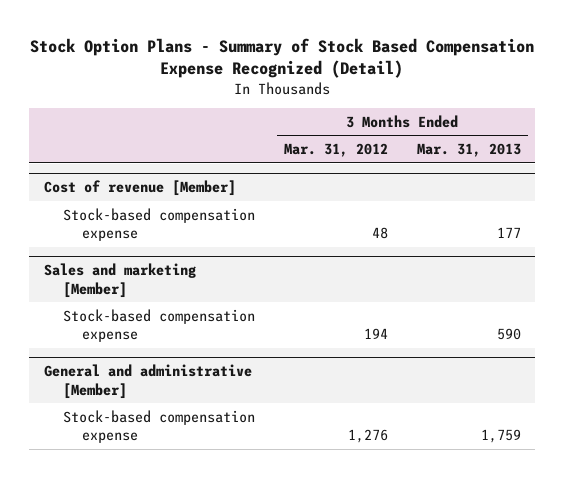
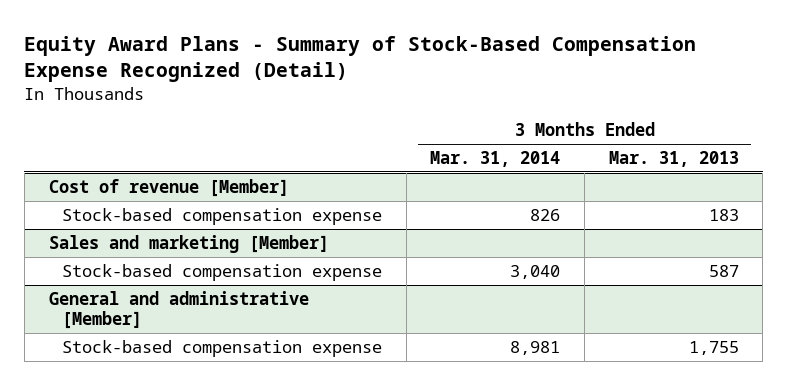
[30,37,535,79] Stock Option Plans - Summary of Stock Based Compensation Expense Recognized (Detail) -> [24,35,697,82] Equity Award Plans - Summary of Stock-Based Compensation Expense Recognized (Detail)
[283,143,388,158] Mar. 31, 2012 -> none
none -> [430,150,561,167] Mar. 31, 2014
[496,227,521,239] 177 -> [708,208,739,221] 183
[496,328,521,341] 590 -> [708,264,739,277] 587
[480,429,521,444] 1,759 -> [688,340,739,355] 1,755

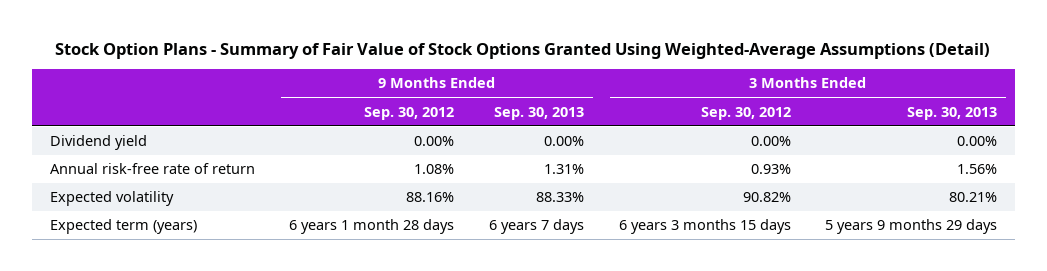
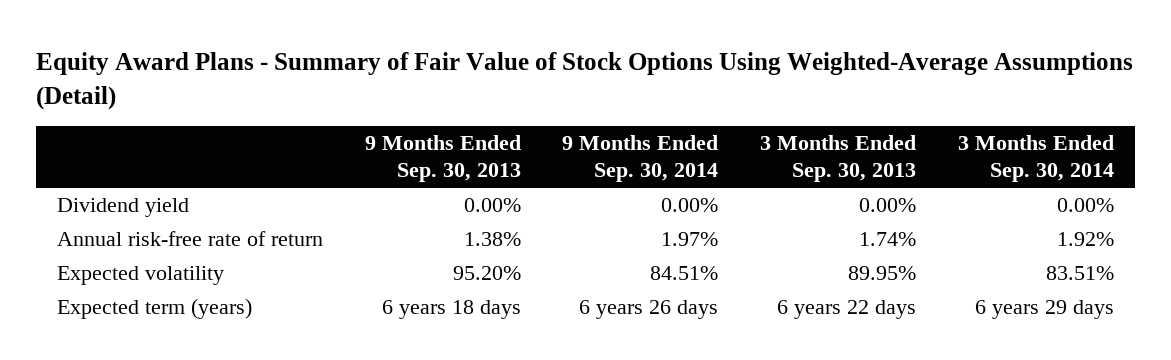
[55,42,991,59] Stock Option Plans - Summary of Fair Value of Stock Options Granted Using Weighted-Average Assumptions (Detail) -> [36,52,1134,110] Equity Award Plans - Summary of Fair Value of Stock Options Using Weighted-Average Assumptions (Detail)
[364,106,455,120] Sep. 30, 2012 -> none
[700,106,791,120] Sep. 30, 2012 -> none
none -> [562,135,719,183] 9 Months Ended Sep. 30, 2014
none -> [957,135,1114,183] 3 Months Ended Sep. 30, 2014
[543,164,584,175] 1.31% -> [463,232,521,247] 1.38%
[957,164,998,175] 1.56% -> [859,232,917,247] 1.74%
[535,192,584,203] 88.33% -> [452,266,521,281] 95.20%
[949,192,998,203] 80.21% -> [848,266,917,281] 89.95%
[488,219,584,235] 6 years 7 days -> [381,300,521,320] 6 years 18 days
[825,219,998,235] 5 years 9 months 29 days -> [777,300,917,320] 6 years 22 days

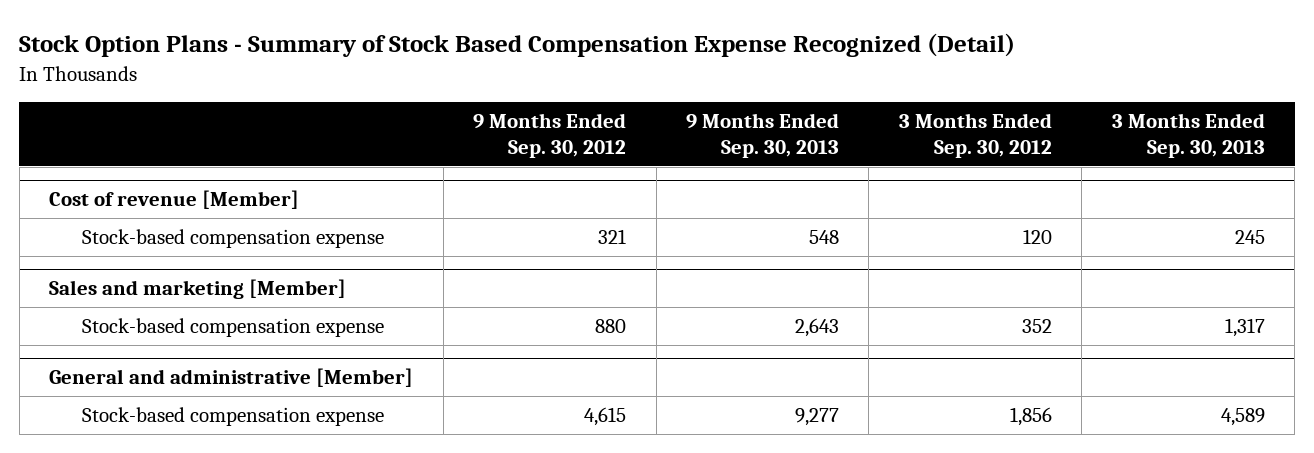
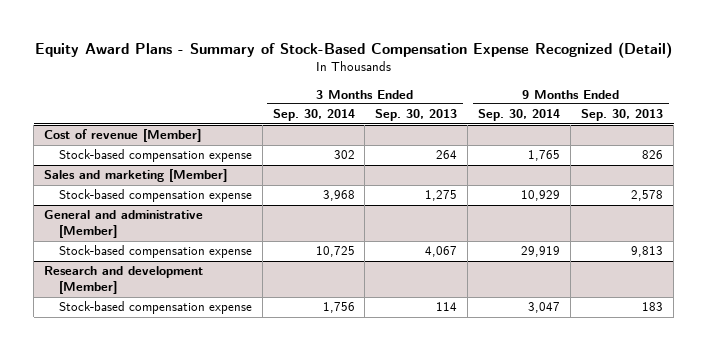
[19,33,1016,58] Stock Option Plans - Summary of Stock Based Compensation Expense Recognized (Detail) -> [34,41,672,58] Equity Award Plans - Summary of Stock-Based Compensation Expense Recognized (Detail)
[473,112,627,159] 9 Months Ended Sep. 30, 2012 -> none
[898,112,1052,159] 3 Months Ended Sep. 30, 2012 -> none
none -> [272,109,355,122] Sep. 30, 2014
none -> [478,109,561,122] Sep. 30, 2014
[808,230,839,245] 548 -> [642,150,664,160] 826
[1234,230,1265,245] 245 -> [436,150,458,160] 264
[794,318,839,338] 2,643 -> [631,190,664,202] 2,578
[1224,318,1265,338] 1,317 -> [425,190,458,202] 1,275
[794,408,839,427] 9,277 -> [631,246,664,258] 9,813
[1220,408,1265,427] 4,589 -> [425,246,458,258] 4,067
none -> [44,266,204,295] Research and development [Member]
none -> [58,301,252,315] Stock-based compensation expense

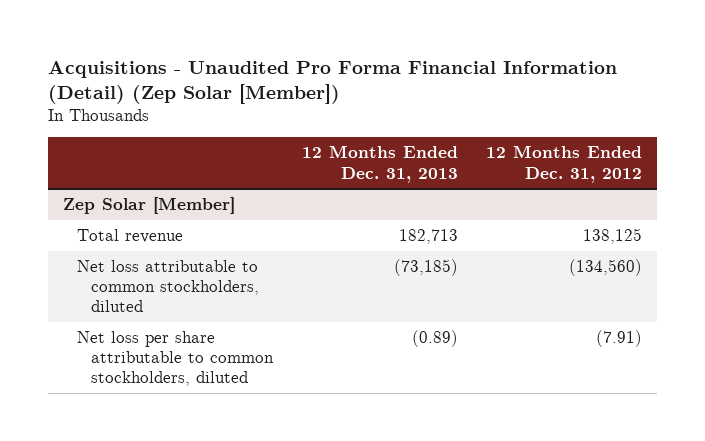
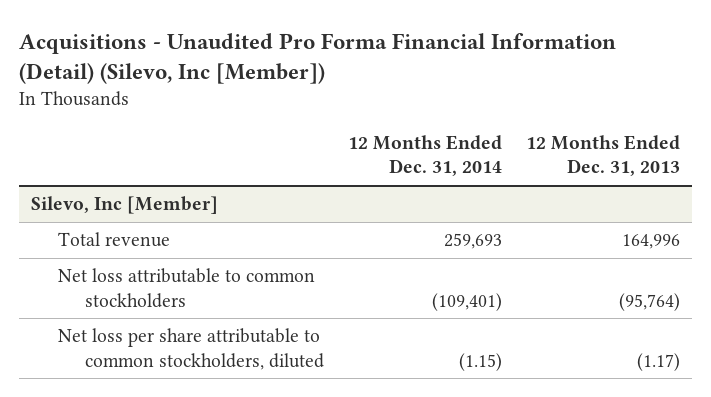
[48,60,618,105] Acquisitions - Unaudited Pro Forma Financial Information (Detail) (Zep Solar [Member]) -> [18,32,616,84] Acquisitions - Unaudited Pro Forma Financial Information (Detail) (Silevo, Inc [Member])
[486,145,643,183] 12 Months Ended Dec. 31, 2012 -> none
none -> [348,134,503,177] 12 Months Ended Dec. 31, 2014
[62,196,235,214] Zep Solar [Member] -> none
none -> [30,196,218,215] Silevo, Inc [Member]
[398,228,458,244] 182,713 -> [622,234,681,250] 164,996
[76,259,260,313] Net loss attributable to common stockholders, diluted -> [58,268,316,308] Net loss attributable to common stockholders
[393,258,458,276] (73,185) -> [619,292,681,311] (95,764)
[411,329,458,347] (0.89) -> [637,352,681,371] (1.17)

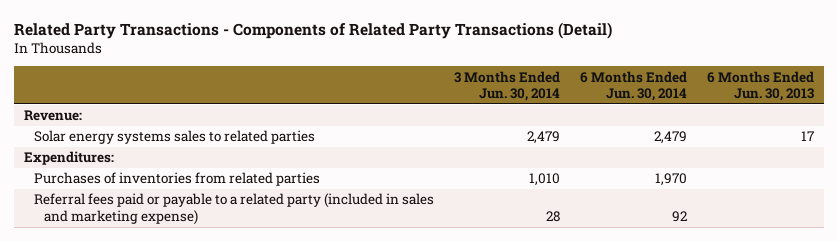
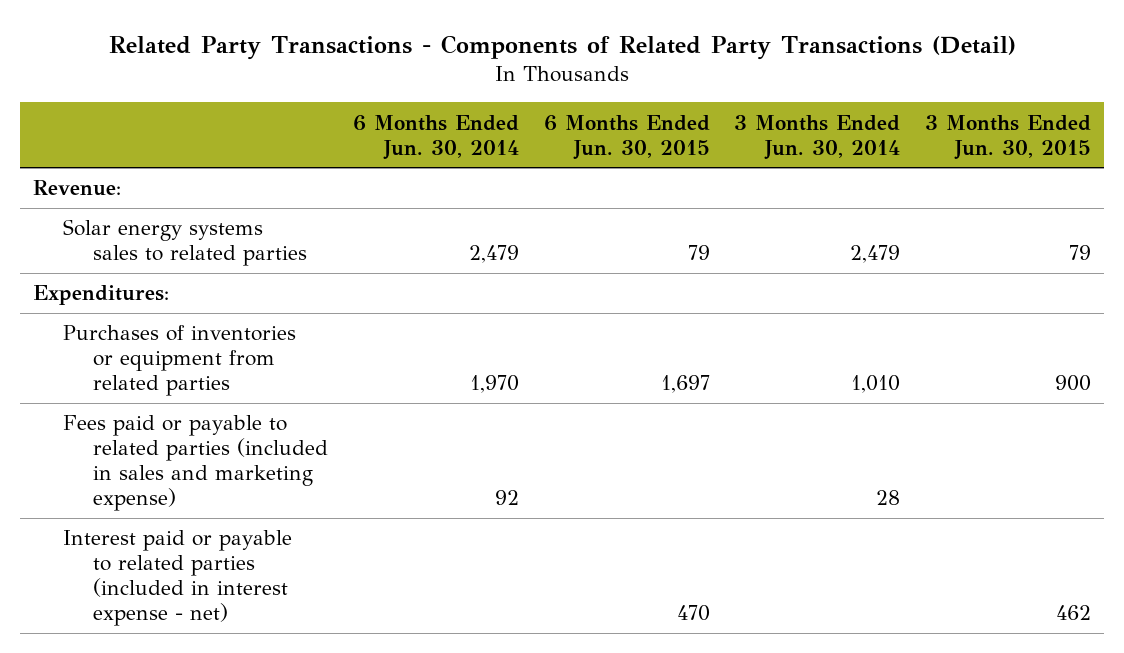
[707,70,815,102] 6 Months Ended Jun. 30, 2013 -> none
none -> [543,114,710,160] 6 Months Ended Jun. 30, 2015
none -> [925,114,1092,160] 3 Months Ended Jun. 30, 2015
[33,172,320,187] Purchases of inventories from related parties -> [62,325,296,397] Purchases of inventories or equipment from related parties
[33,193,434,226] Referral fees paid or payable to a related party (included in sales and marketing expense) -> [62,415,329,512] Fees paid or payable to related parties (included in sales and marketing expense)
none -> [62,530,292,627] Interest paid or payable to related parties (included in interest expense - net)

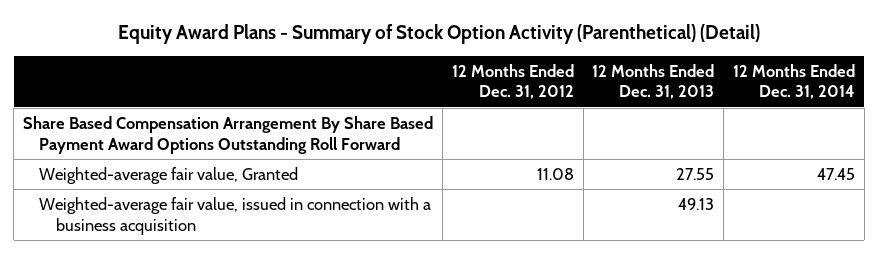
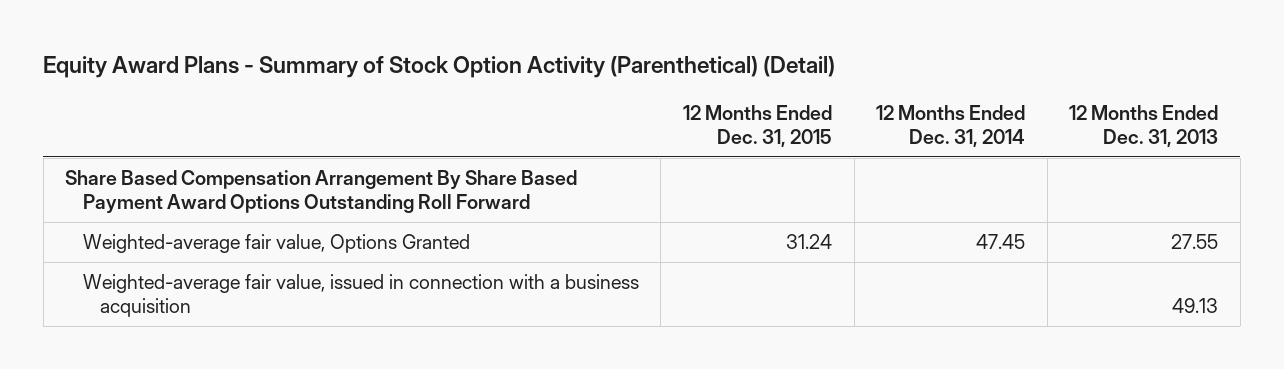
[451,63,574,100] 12 Months Ended Dec. 31, 2012 -> none
none -> [682,104,832,148] 12 Months Ended Dec. 31, 2015
[39,166,299,184] Weighted-average fair value, Granted -> [82,233,470,253] Weighted-average fair value, Options Granted

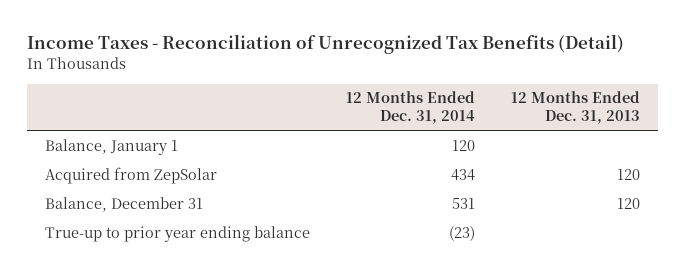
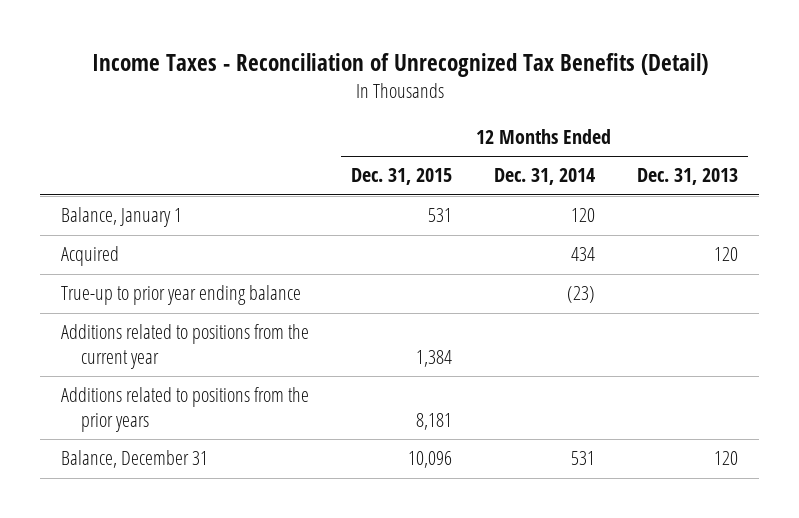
none -> [351,168,453,186] Dec. 31, 2015
[44,166,217,184] Acquired from ZepSolar -> [61,246,120,267] Acquired
none -> [61,324,310,369] Additions related to positions from the current year
none -> [61,387,310,432] Additions related to positions from the prior years
[44,196,203,212] Balance, December 31 -> [61,450,209,469] Balance, December 31

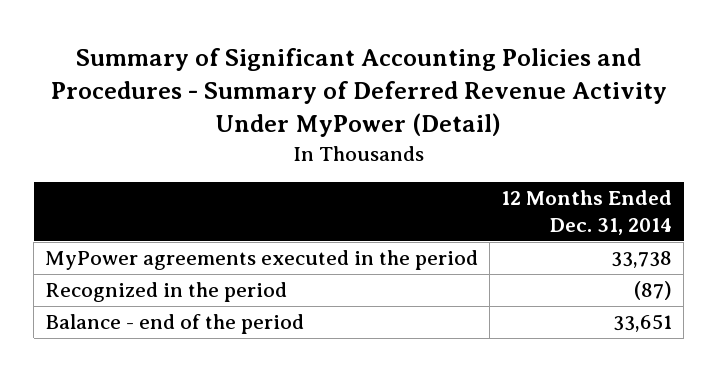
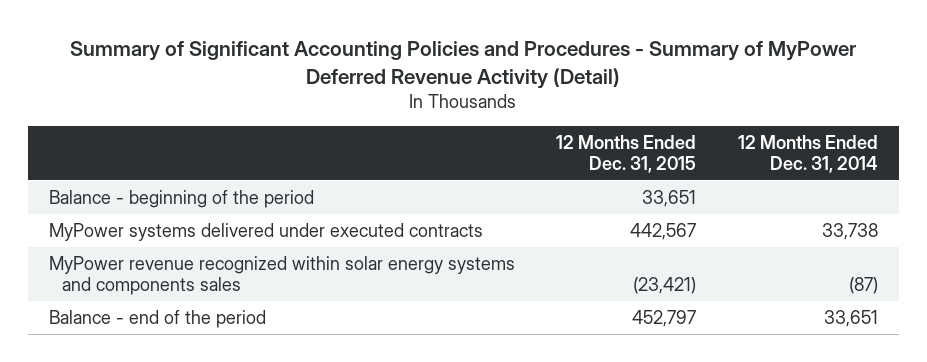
[50,48,667,138] Summary of Significant Accounting Policies and Procedures - Summary of Deferred Revenue Activity Under MyPower (Detail) -> [70,40,857,89] Summary of Significant Accounting Policies and Procedures - Summary of MyPower Deferred Revenue Activity (Detail)
none -> [556,134,697,173] 12 Months Ended Dec. 31, 2015
none -> [48,190,314,209] Balance - beginning of the period
[45,250,479,271] MyPower agreements executed in the period -> [48,223,483,242] MyPower systems delivered under executed contracts
[45,282,288,303] Recognized in the period -> [48,256,515,296] MyPower revenue recognized within solar energy systems and components sales

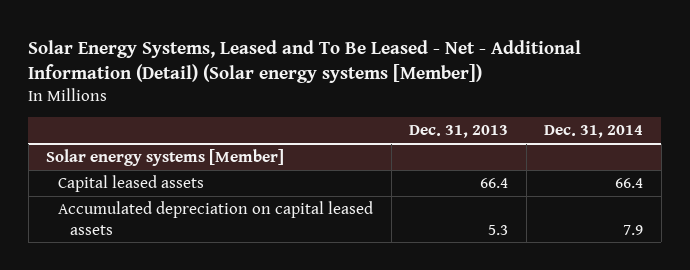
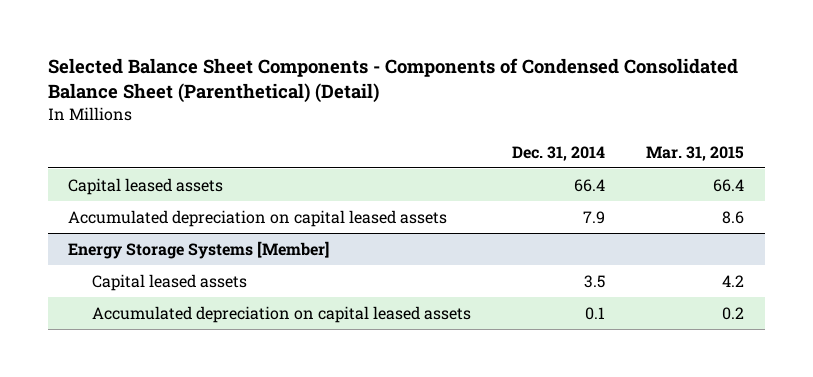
[28,39,582,83] Solar Energy Systems, Leased and To Be Leased - Net - Additional Information (Detail) (Solar energy systems [Member]) -> [47,57,738,103] Selected Balance Sheet Components - Components of Condensed Consolidated Balance Sheet (Parenthetical) (Detail)
[409,125,509,139] Dec. 31, 2013 -> none
none -> [646,145,745,161] Mar. 31, 2015
[46,148,285,166] Solar energy systems [Member] -> none
none -> [68,240,330,259] Energy Storage Systems [Member]
none -> [92,273,248,291] Capital leased assets
none -> [92,305,472,323] Accumulated depreciation on capital leased assets

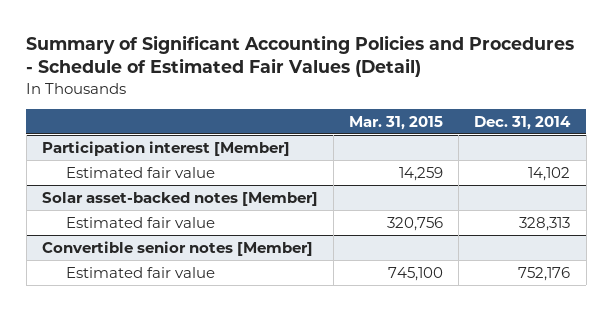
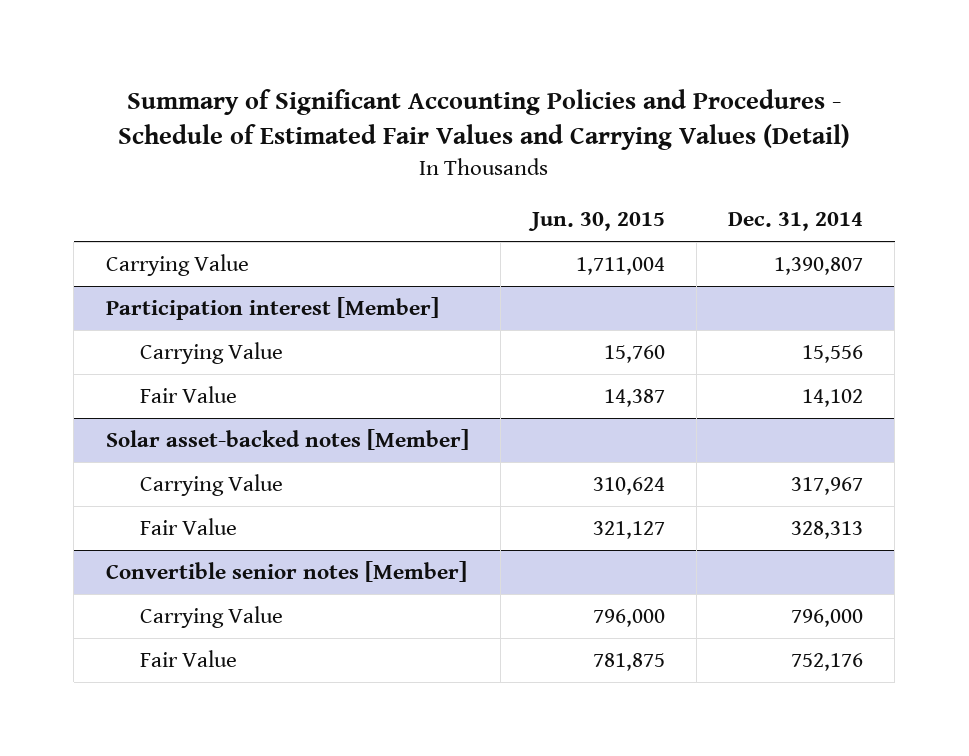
[26,34,575,78] Summary of Significant Accounting Policies and Procedures - Schedule of Estimated Fair Values (Detail) -> [118,89,851,151] Summary of Significant Accounting Policies and Procedures - Schedule of Estimated Fair Values and Carrying Values (Detail)
[349,115,444,130] Mar. 31, 2015 -> none
none -> [527,212,665,232] Jun. 30, 2015
none -> [105,254,249,277] Carrying Value
none -> [139,342,283,365] Carrying Value
[65,166,215,178] Estimated fair value -> [139,386,237,404] Fair Value
none -> [139,474,283,497] Carrying Value
[65,216,215,228] Estimated fair value -> [139,518,237,536] Fair Value
none -> [139,606,283,629] Carrying Value
[65,266,215,278] Estimated fair value -> [139,650,237,668] Fair Value

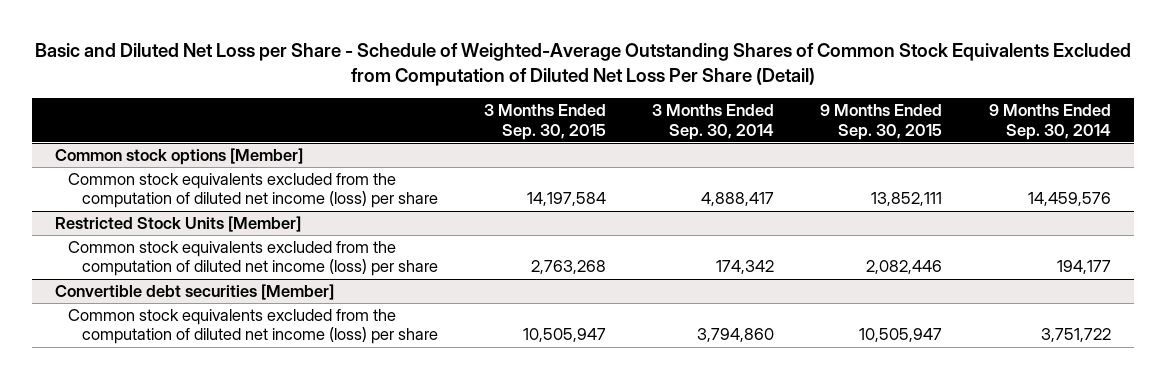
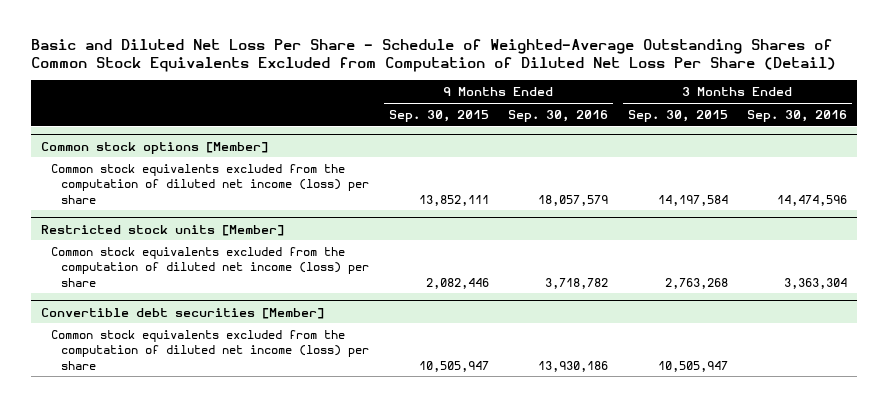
[34,42,1131,87] Basic and Diluted Net Loss per Share - Schedule of Weighted-Average Outstanding Shares of Common Stock Equivalents Excluded from Computation of Diluted Net Loss Per Share (Detail) -> [31,38,837,73] Basic and Diluted Net Loss Per Share - Schedule of Weighted-Average Outstanding Shares of Common Stock Equivalents Excluded from Computation of Diluted Net Loss Per Share (Detail)
[652,104,775,140] 3 Months Ended Sep. 30, 2014 -> none
[988,104,1111,140] 9 Months Ended Sep. 30, 2014 -> none
none -> [508,109,609,122] Sep. 30, 2016
none -> [747,109,848,122] Sep. 30, 2016
[54,215,301,232] Restricted Stock Units [Member] -> [40,224,284,236] Restricted stock units [Member]

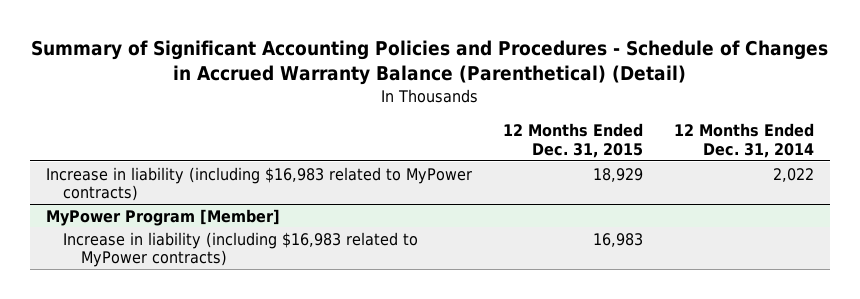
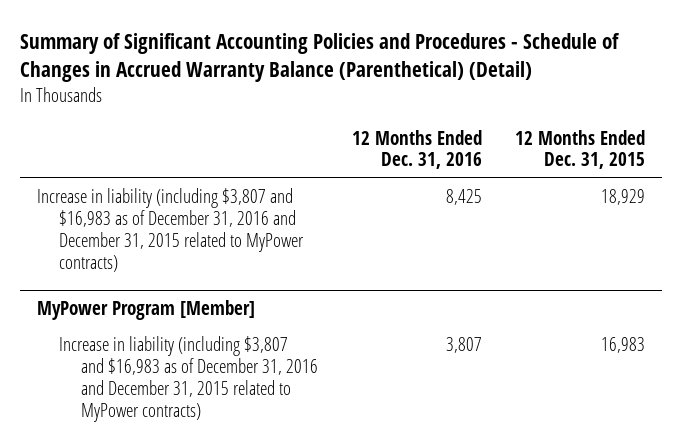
[674,123,815,158] 12 Months Ended Dec. 31, 2014 -> none
none -> [351,129,482,170] 12 Months Ended Dec. 31, 2016
[45,166,472,202] Increase in liability (including $16,983 related to MyPower contracts) -> [36,188,304,272] Increase in liability (including $3,807 and $16,983 as of December 31, 2016 and December 31, 2015 related to MyPower contracts)
[63,231,419,268] Increase in liability (including $16,983 related to MyPower contracts) -> [58,336,318,422] Increase in liability (including $3,807 and $16,983 as of December 31, 2016 and December 31, 2015 related to MyPower contracts)

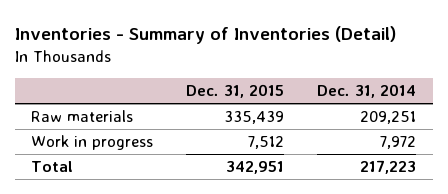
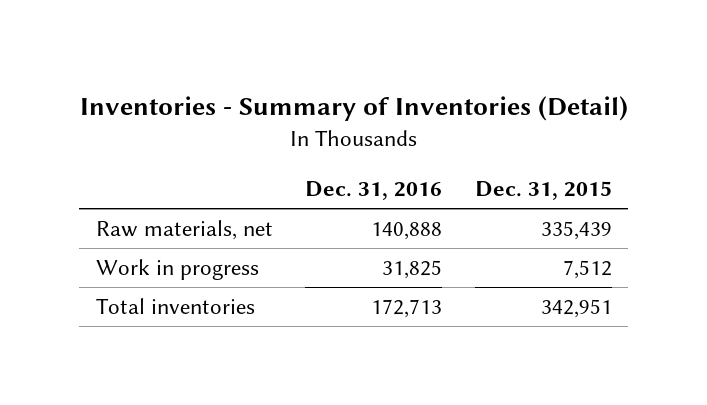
[317,84,417,99] Dec. 31, 2014 -> none
none -> [305,180,443,200] Dec. 31, 2016
[31,109,134,122] Raw materials -> [95,220,273,241] Raw materials, net
[31,160,74,172] Total -> [95,298,255,315] Total inventories

